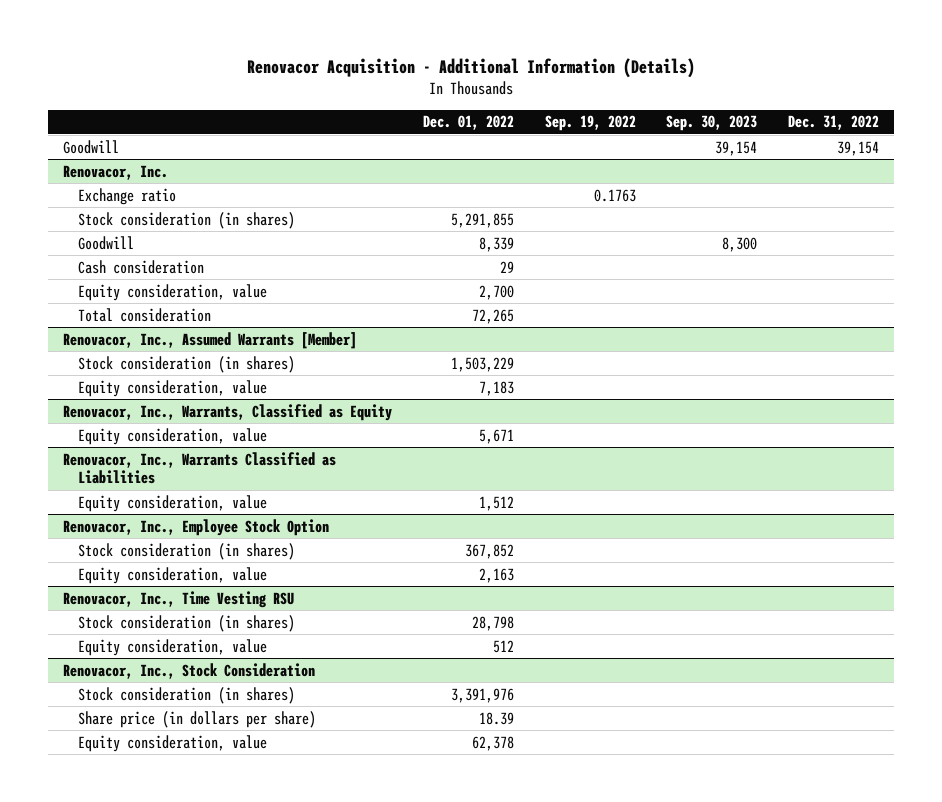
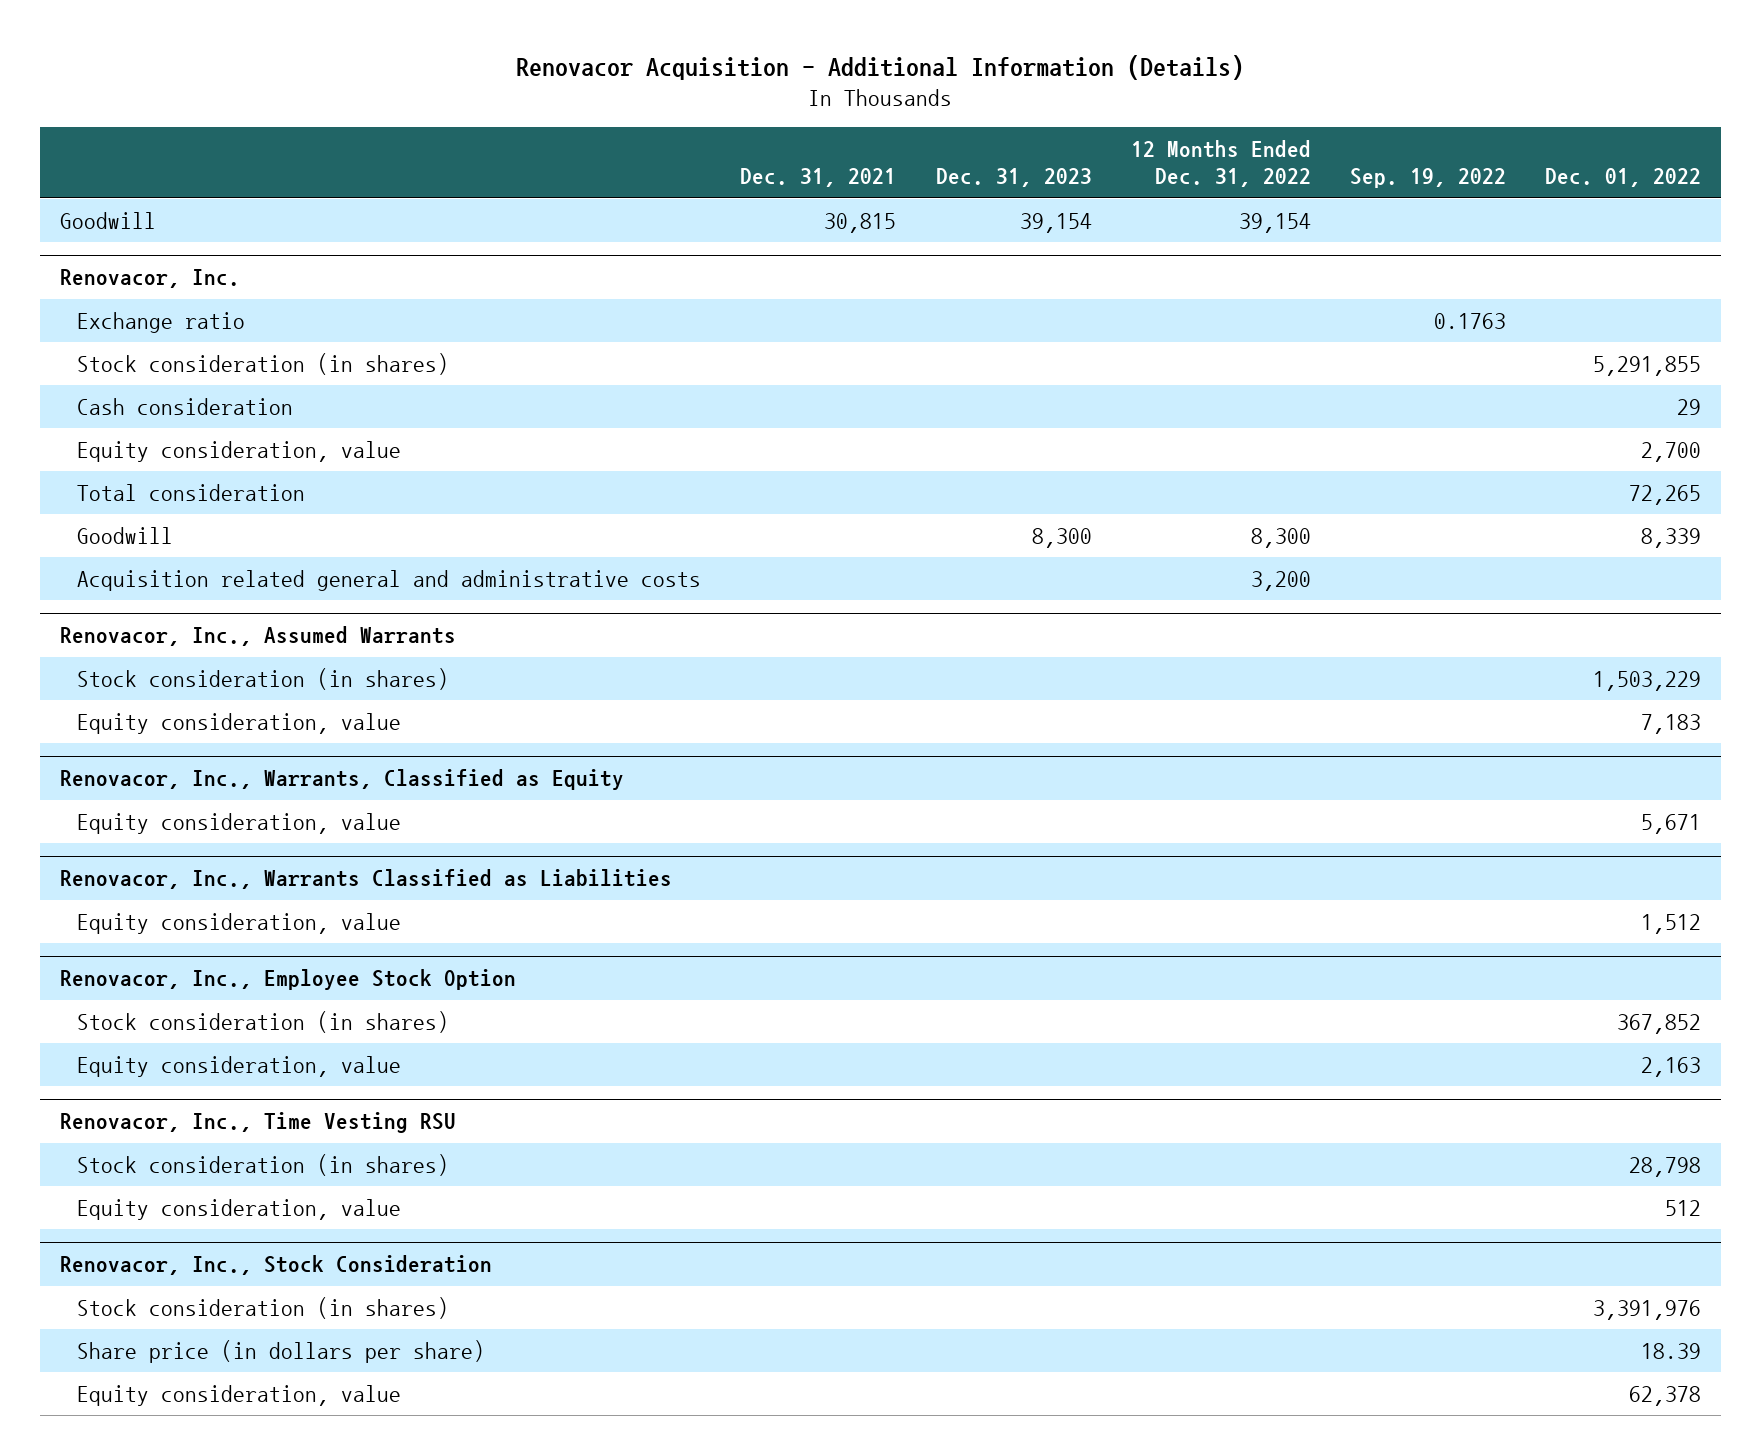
[666,115,758,132] Sep. 30, 2023 -> none
[787,115,879,131] Dec. 31, 2022 -> none
none -> [740,168,897,188] Dec. 31, 2021
none -> [935,168,1092,188] Dec. 31, 2023
none -> [1130,139,1311,188] 12 Months Ended Dec. 31, 2022
[78,235,135,250] Goodwill -> [77,526,174,544] Goodwill
none -> [77,569,702,591] Acquisition related general and administrative costs
[63,331,358,349] Renovacor, Inc., Assumed Warrants [Member] -> [59,626,456,647] Renovacor, Inc., Assumed Warrants

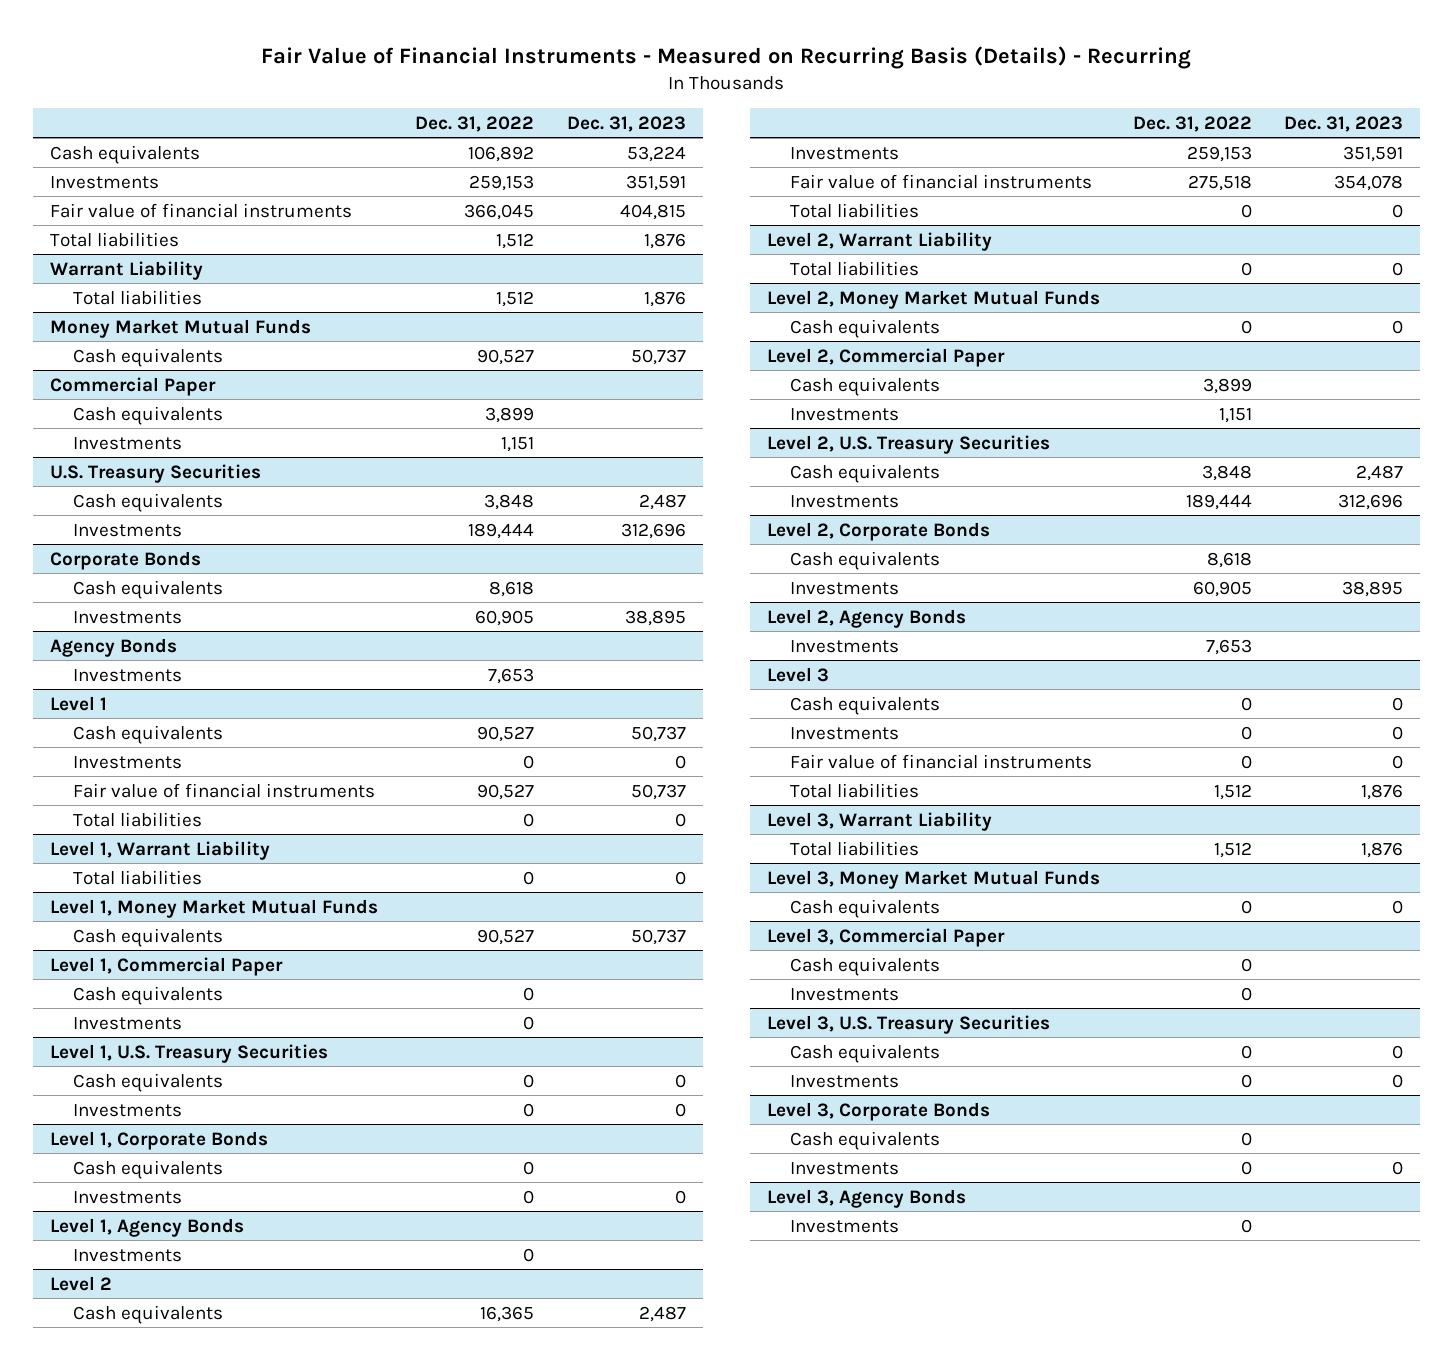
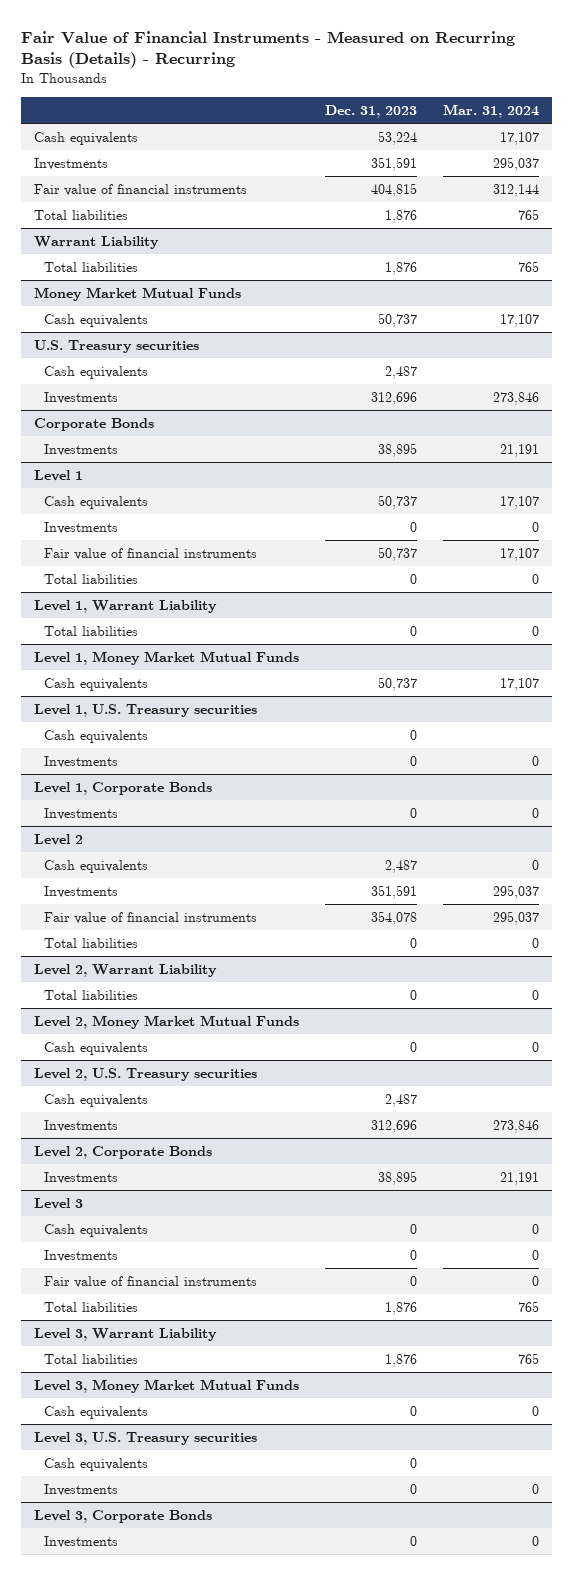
[415,115,535,132] Dec. 31, 2022 -> none
none -> [443,103,540,118] Mar. 31, 2024
[72,405,223,425] Cash equivalents -> none
[72,436,182,450] Investments -> none
[49,463,261,483] U.S. Treasury Securities -> none
[49,376,216,396] Commercial Paper -> [34,340,200,354] U.S. Treasury securities
[72,579,223,599] Cash equivalents -> none
[49,637,177,657] Agency Bonds -> none
[72,668,182,682] Investments -> none
[49,956,283,976] Level 1, Commercial Paper -> none
[72,985,223,1005] Cash equivalents -> none
[72,1016,182,1030] Investments -> none
[49,1043,328,1063] Level 1, U.S. Treasury Securities -> [34,704,258,718] Level 1, U.S. Treasury securities
[72,1159,223,1179] Cash equivalents -> none
[49,1217,244,1237] Level 1, Agency Bonds -> none
[72,1248,182,1262] Investments -> none
[766,347,1005,367] Level 2, Commercial Paper -> none
[790,376,941,396] Cash equivalents -> none
[790,407,900,421] Investments -> none
[766,434,1050,454] Level 2, U.S. Treasury Securities -> [34,1068,258,1082] Level 2, U.S. Treasury securities
[790,550,941,570] Cash equivalents -> none
[766,608,966,628] Level 2, Agency Bonds -> none
[790,639,900,653] Investments -> none
[766,927,1005,947] Level 3, Commercial Paper -> none
[790,956,941,976] Cash equivalents -> none
[790,987,900,1001] Investments -> none
[766,1014,1050,1034] Level 3, U.S. Treasury Securities -> [34,1432,258,1446] Level 3, U.S. Treasury securities
[790,1130,941,1150] Cash equivalents -> none
[766,1188,966,1208] Level 3, Agency Bonds -> none
[790,1219,900,1233] Investments -> none

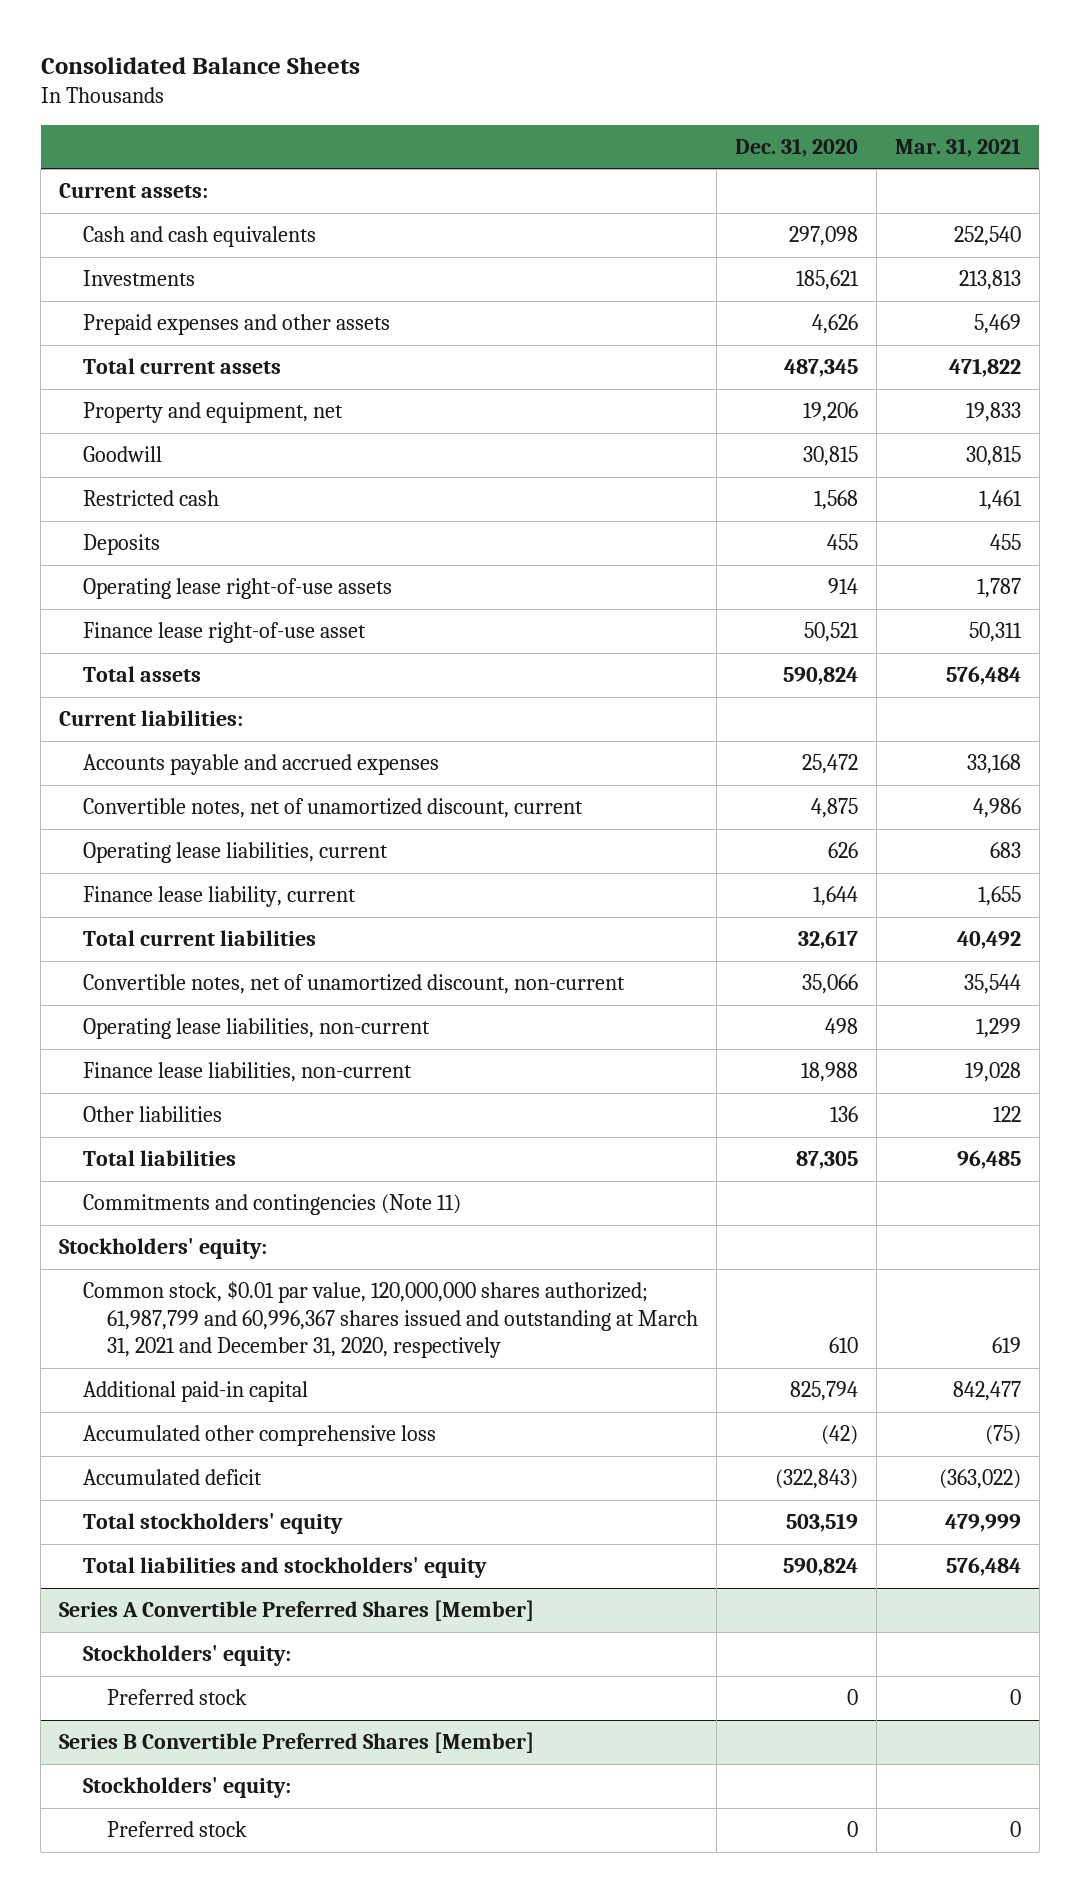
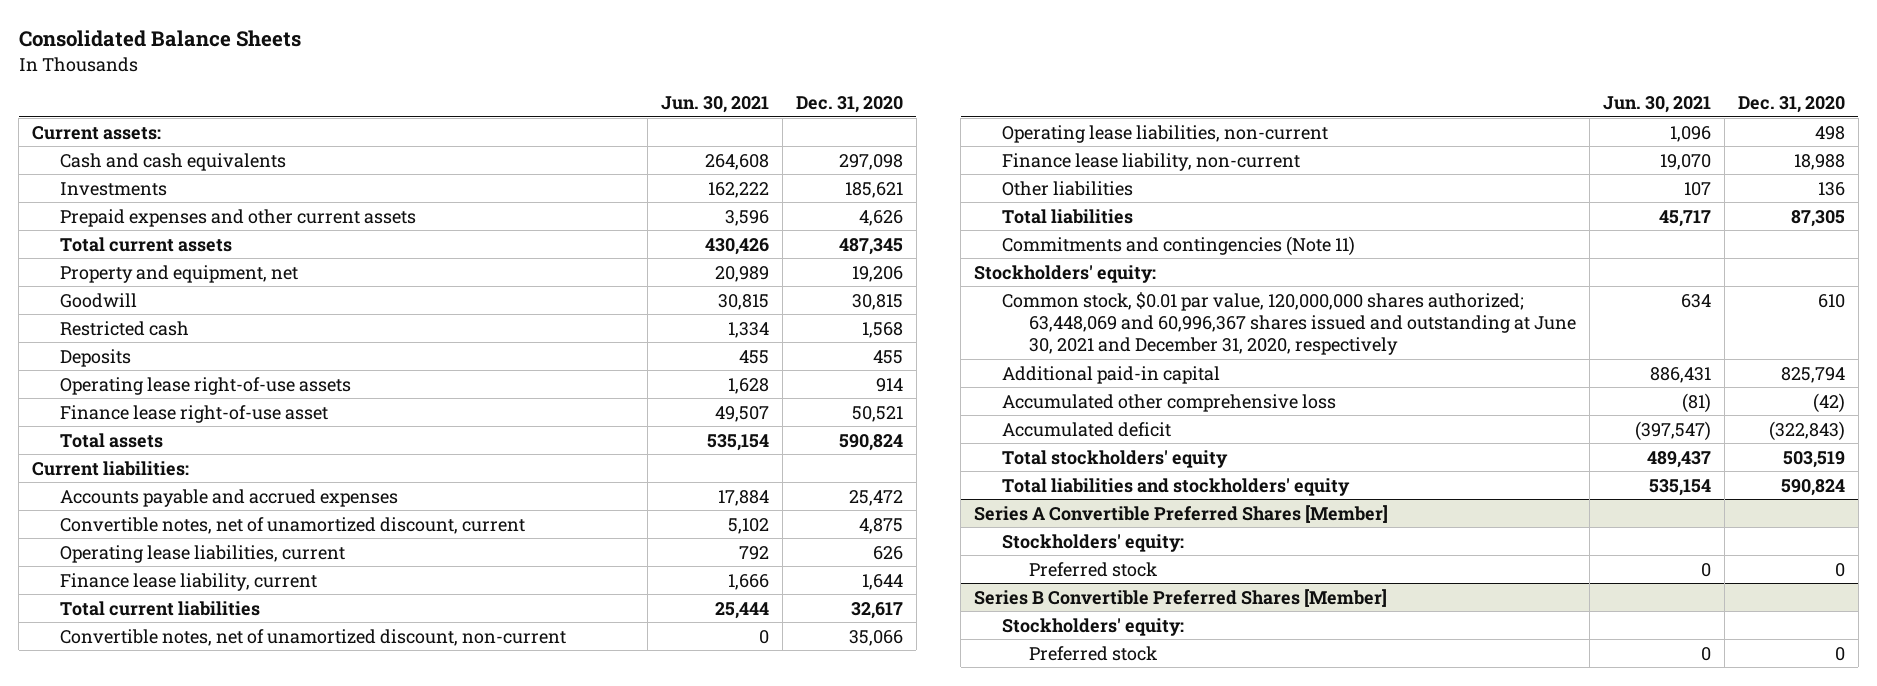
[894,137,1021,157] Mar. 31, 2021 -> none
none -> [661,95,770,113] Jun. 30, 2021
[82,314,390,336] Prepaid expenses and other assets -> [59,208,416,227] Prepaid expenses and other current assets
[82,1062,412,1083] Finance lease liabilities, non-current -> [1001,152,1300,171] Finance lease liability, non-current
[82,1281,698,1359] Common stock, $0.01 par value, 120,000,000 shares authorized; 61,987,799 and 60,996,367 shares issued and outstanding at March 31, 2021 and December 31, 2020, respectively -> [1001,291,1577,356] Common stock, $0.01 par value, 120,000,000 shares authorized; 63,448,069 and 60,996,367 shares issued and outstanding at June 30, 2021 and December 31, 2020, respectively

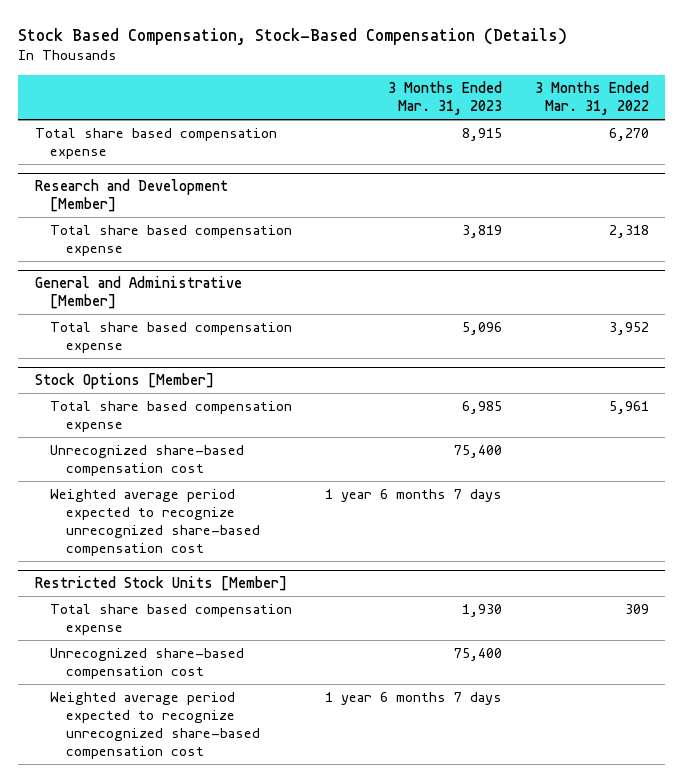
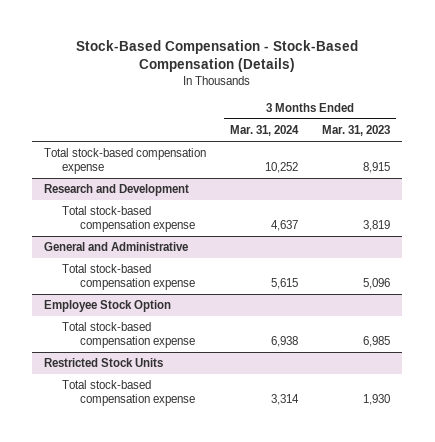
[18,27,568,45] Stock Based Compensation, Stock-Based Compensation (Details) -> [76,39,359,72] Stock-Based Compensation - Stock-Based Compensation (Details)
[534,81,649,116] 3 Months Ended Mar. 31, 2022 -> none
none -> [230,125,300,137] Mar. 31, 2024
[50,444,245,477] Unrecognized share-based compensation cost -> none
[50,488,260,557] Weighted average period expected to recognize unrecognized share-based compensation cost -> none
[50,647,245,680] Unrecognized share-based compensation cost -> none
[50,691,260,760] Weighted average period expected to recognize unrecognized share-based compensation cost -> none
[34,127,277,160] Total share based compensation expense -> [44,148,207,175] Total stock-based compensation expense
[34,179,228,213] Research and Development [Member] -> [44,184,190,197] Research and Development
[50,224,293,257] Total share based compensation expense -> [62,206,195,233] Total stock-based compensation expense
[34,276,242,310] General and Administrative [Member] -> [44,242,189,252] General and Administrative
[50,321,293,354] Total share based compensation expense -> [62,264,195,291] Total stock-based compensation expense
[34,373,214,390] Stock Options [Member] -> [44,300,172,313] Employee Stock Option
[50,400,293,433] Total share based compensation expense -> [62,322,195,349] Total stock-based compensation expense
[34,576,287,592] Restricted Stock Units [Member] -> [44,358,164,368] Restricted Stock Units
[50,603,293,636] Total share based compensation expense -> [62,380,195,407] Total stock-based compensation expense

